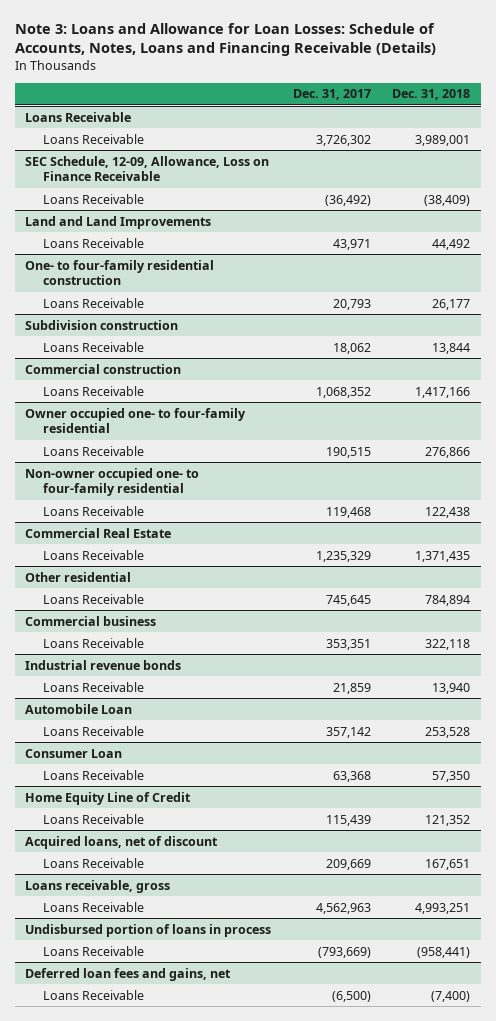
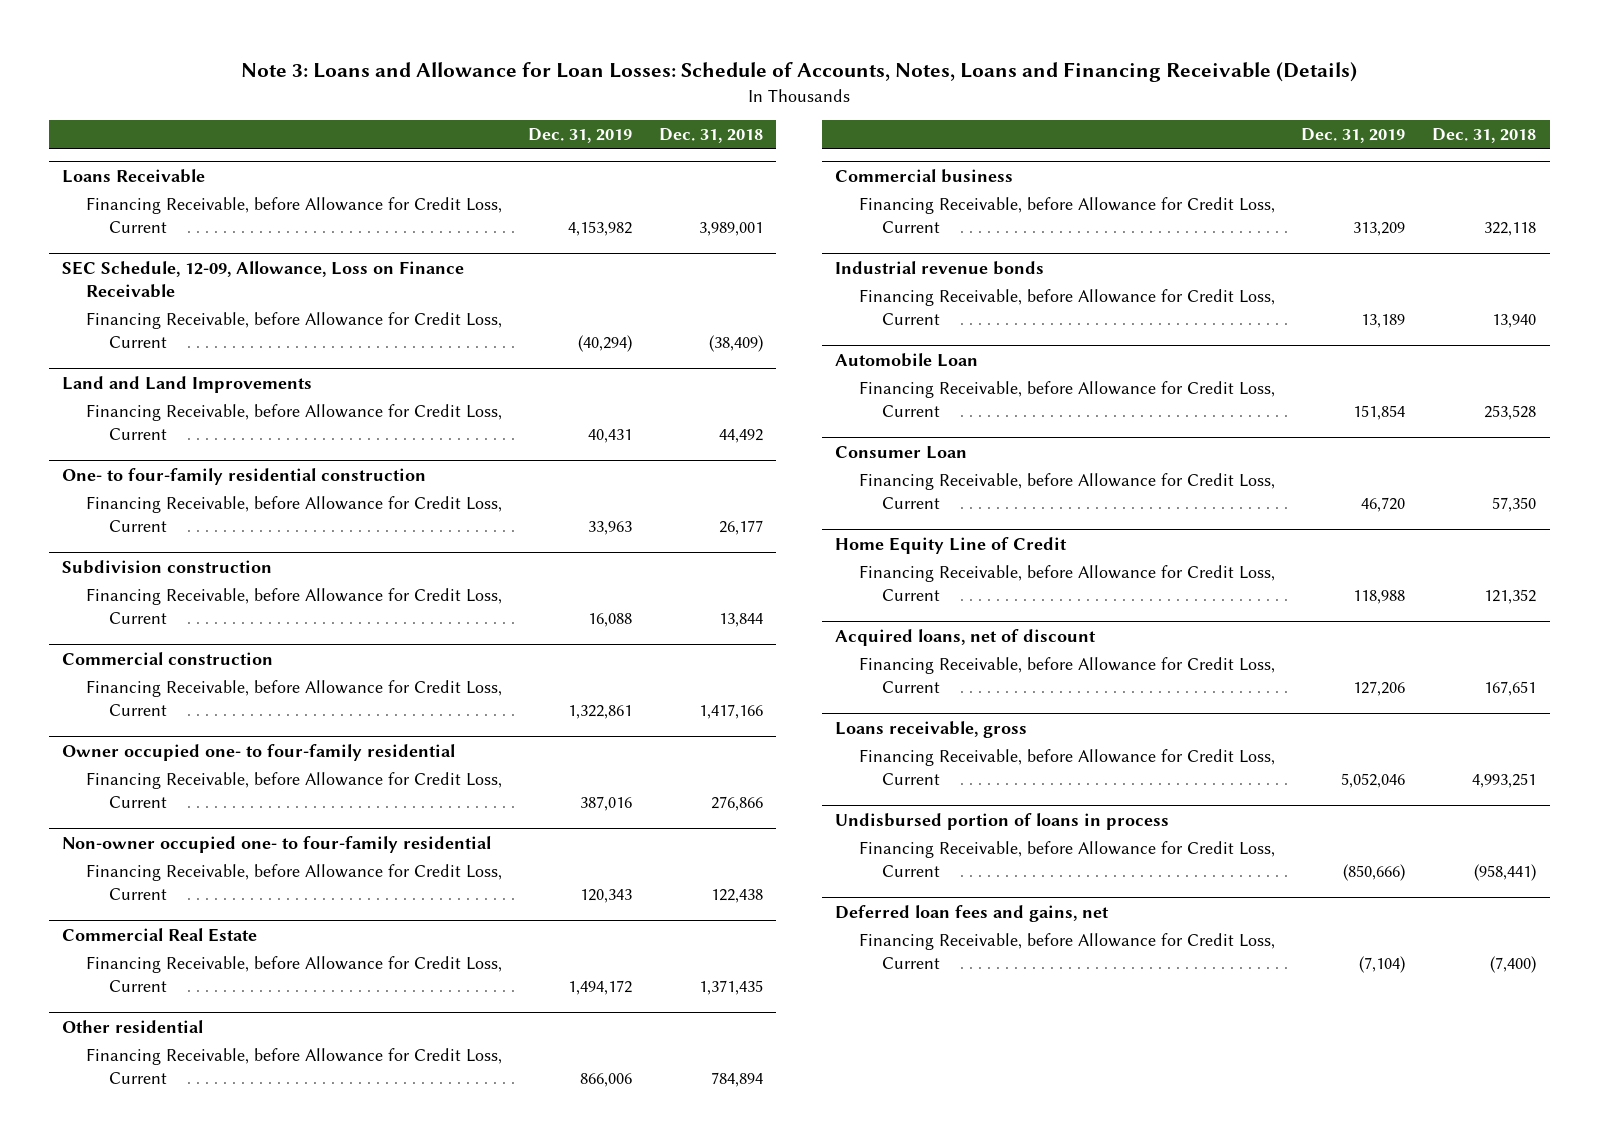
[292,89,371,101] Dec. 31, 2017 -> none
none -> [528,128,633,144] Dec. 31, 2019
[42,133,144,144] Loans Receivable -> [85,197,502,234] Financing Receivable, before Allowance for Credit Loss, Current
[42,193,144,204] Loans Receivable -> [85,312,502,349] Financing Receivable, before Allowance for Credit Loss, Current
[42,237,144,248] Loans Receivable -> [85,404,502,441] Financing Receivable, before Allowance for Credit Loss, Current
[42,297,144,308] Loans Receivable -> [85,496,502,533] Financing Receivable, before Allowance for Credit Loss, Current
[42,341,144,352] Loans Receivable -> [85,588,502,625] Financing Receivable, before Allowance for Credit Loss, Current
[42,385,144,396] Loans Receivable -> [85,680,502,717] Financing Receivable, before Allowance for Credit Loss, Current
[42,445,144,456] Loans Receivable -> [85,772,502,809] Financing Receivable, before Allowance for Credit Loss, Current
[42,505,144,516] Loans Receivable -> [85,864,502,901] Financing Receivable, before Allowance for Credit Loss, Current
[42,549,144,560] Loans Receivable -> [85,956,502,993] Financing Receivable, before Allowance for Credit Loss, Current
[42,593,144,604] Loans Receivable -> [85,1048,502,1085] Financing Receivable, before Allowance for Credit Loss, Current
[42,637,144,648] Loans Receivable -> [858,197,1275,234] Financing Receivable, before Allowance for Credit Loss, Current
[42,681,144,692] Loans Receivable -> [858,289,1275,326] Financing Receivable, before Allowance for Credit Loss, Current
[42,725,144,736] Loans Receivable -> [858,381,1275,418] Financing Receivable, before Allowance for Credit Loss, Current
[42,769,144,780] Loans Receivable -> [858,473,1275,510] Financing Receivable, before Allowance for Credit Loss, Current
[42,813,144,824] Loans Receivable -> [858,565,1275,602] Financing Receivable, before Allowance for Credit Loss, Current
[42,857,144,868] Loans Receivable -> [858,657,1275,694] Financing Receivable, before Allowance for Credit Loss, Current
[42,901,144,912] Loans Receivable -> [858,749,1275,786] Financing Receivable, before Allowance for Credit Loss, Current
[42,945,144,956] Loans Receivable -> [858,841,1275,878] Financing Receivable, before Allowance for Credit Loss, Current
[42,989,144,1000] Loans Receivable -> none
none -> [858,933,1275,970] Financing Receivable, before Allowance for Credit Loss, Current

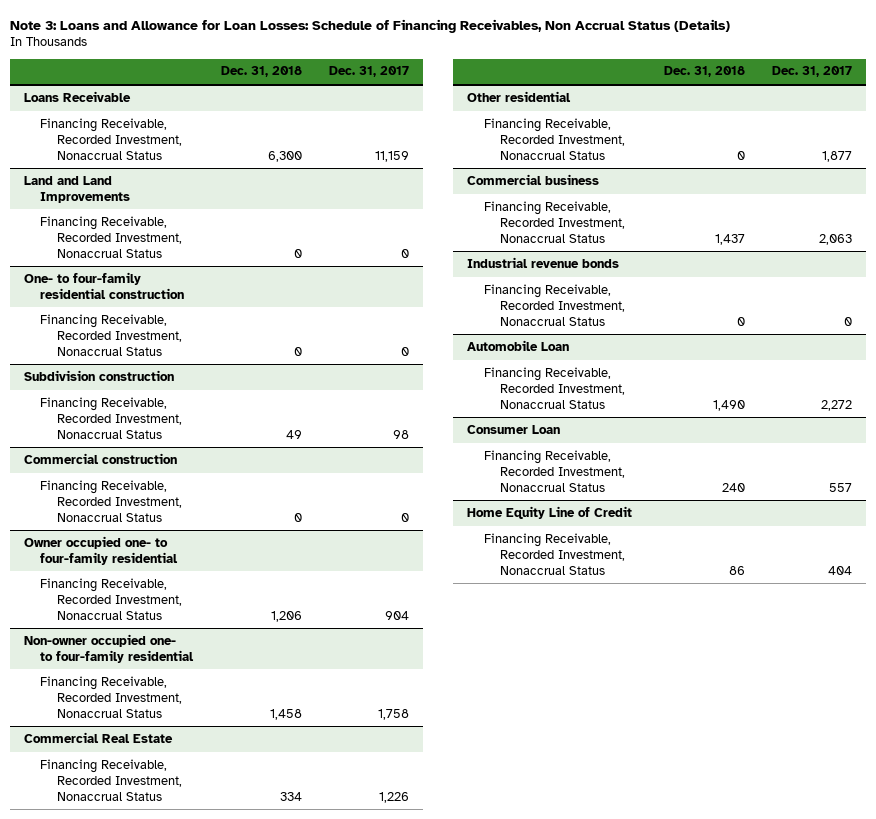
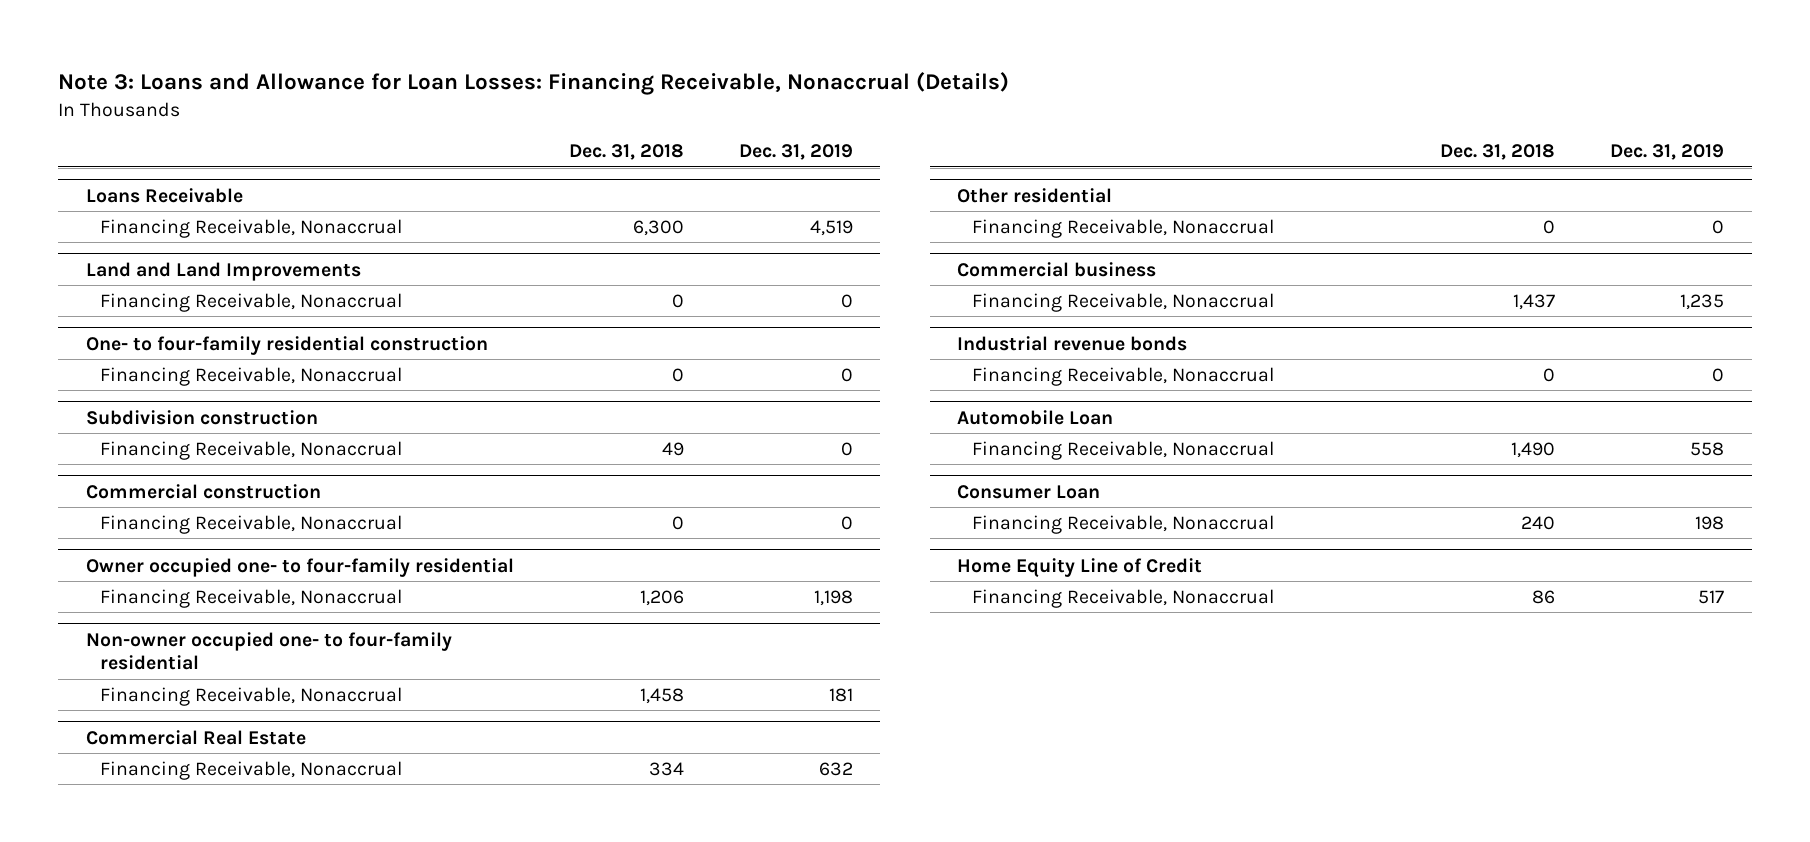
[10,18,731,33] Note 3: Loans and Allowance for Loan Losses: Schedule of Financing Receivables, Non Accrual Status (Details) -> [58,71,1010,95] Note 3: Loans and Allowance for Loan Losses: Financing Receivable, Nonaccrual (Details)
[328,66,409,78] Dec. 31, 2017 -> none
none -> [738,144,853,161] Dec. 31, 2019
[40,117,182,160] Financing Receivable, Recorded Investment, Nonaccrual Status -> [100,218,403,238] Financing Receivable, Nonaccrual
[40,215,182,258] Financing Receivable, Recorded Investment, Nonaccrual Status -> [100,292,403,312] Financing Receivable, Nonaccrual
[40,313,182,356] Financing Receivable, Recorded Investment, Nonaccrual Status -> [100,366,403,386] Financing Receivable, Nonaccrual
[40,396,182,439] Financing Receivable, Recorded Investment, Nonaccrual Status -> [100,440,403,460] Financing Receivable, Nonaccrual
[40,479,182,522] Financing Receivable, Recorded Investment, Nonaccrual Status -> [100,514,403,534] Financing Receivable, Nonaccrual
[40,577,182,620] Financing Receivable, Recorded Investment, Nonaccrual Status -> [100,588,403,608] Financing Receivable, Nonaccrual
[40,675,182,718] Financing Receivable, Recorded Investment, Nonaccrual Status -> [100,686,403,706] Financing Receivable, Nonaccrual
[40,758,182,801] Financing Receivable, Recorded Investment, Nonaccrual Status -> [100,760,403,780] Financing Receivable, Nonaccrual
[483,117,626,160] Financing Receivable, Recorded Investment, Nonaccrual Status -> [971,218,1274,238] Financing Receivable, Nonaccrual
[483,200,626,243] Financing Receivable, Recorded Investment, Nonaccrual Status -> [971,292,1274,312] Financing Receivable, Nonaccrual
[483,283,626,326] Financing Receivable, Recorded Investment, Nonaccrual Status -> [971,366,1274,386] Financing Receivable, Nonaccrual
[483,366,626,409] Financing Receivable, Recorded Investment, Nonaccrual Status -> [971,440,1274,460] Financing Receivable, Nonaccrual
[483,449,626,492] Financing Receivable, Recorded Investment, Nonaccrual Status -> [971,514,1274,534] Financing Receivable, Nonaccrual
[483,532,626,575] Financing Receivable, Recorded Investment, Nonaccrual Status -> [971,588,1274,608] Financing Receivable, Nonaccrual

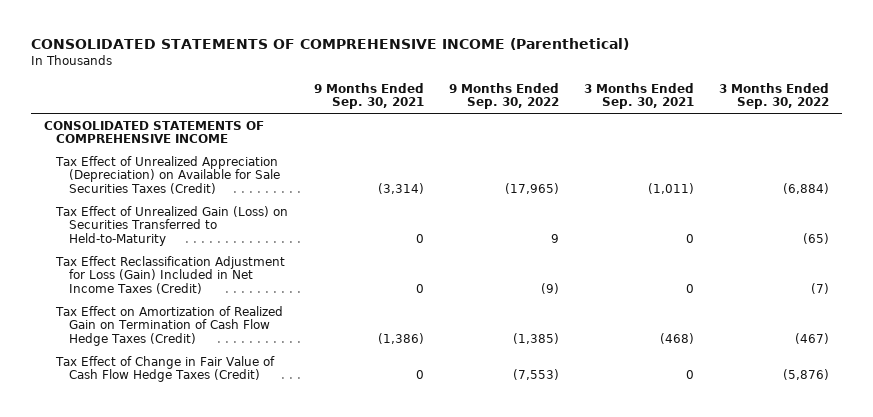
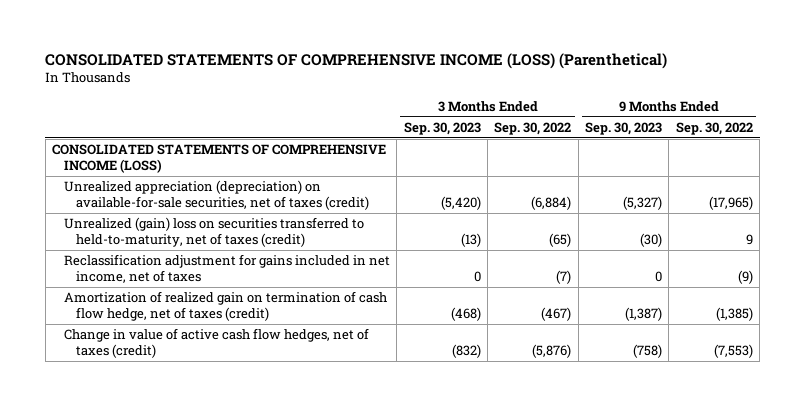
[31,38,630,51] CONSOLIDATED STATEMENTS OF COMPREHENSIVE INCOME (Parenthetical) -> [45,53,668,70] CONSOLIDATED STATEMENTS OF COMPREHENSIVE INCOME (LOSS) (Parenthetical)
[313,82,424,110] 9 Months Ended Sep. 30, 2021 -> none
[584,82,695,110] 3 Months Ended Sep. 30, 2021 -> none
none -> [403,121,481,135] Sep. 30, 2023
none -> [585,121,663,135] Sep. 30, 2023
[43,120,264,144] CONSOLIDATED STATEMENTS OF COMPREHENSIVE INCOME -> [51,144,386,173] CONSOLIDATED STATEMENTS OF COMPREHENSIVE INCOME (LOSS)
[55,155,280,194] Tax Effect of Unrealized Appreciation (Depreciation) on Available for Sale Securities Taxes (Credit) -> [63,180,370,210] Unrealized appreciation (depreciation) on available-for-sale securities, net of taxes (credit)
[55,205,289,246] Tax Effect of Unrealized Gain (Loss) on Securities Transferred to Held-to-Maturity -> [63,217,364,247] Unrealized (gain) loss on securities transferred to held-to-maturity, net of taxes (credit)
[55,255,286,294] Tax Effect Reclassification Adjustment for Loss (Gain) Included in Net Income Taxes (Credit) -> [63,254,390,283] Reclassification adjustment for gains included in net income, net of taxes
[55,305,284,346] Tax Effect on Amortization of Realized Gain on Termination of Cash Flow Hedge Taxes (Credit) -> [63,291,387,321] Amortization of realized gain on termination of cash flow hedge, net of taxes (credit)
[55,355,276,383] Tax Effect of Change in Fair Value of Cash Flow Hedge Taxes (Credit) -> [63,328,369,358] Change in value of active cash flow hedges, net of taxes (credit)

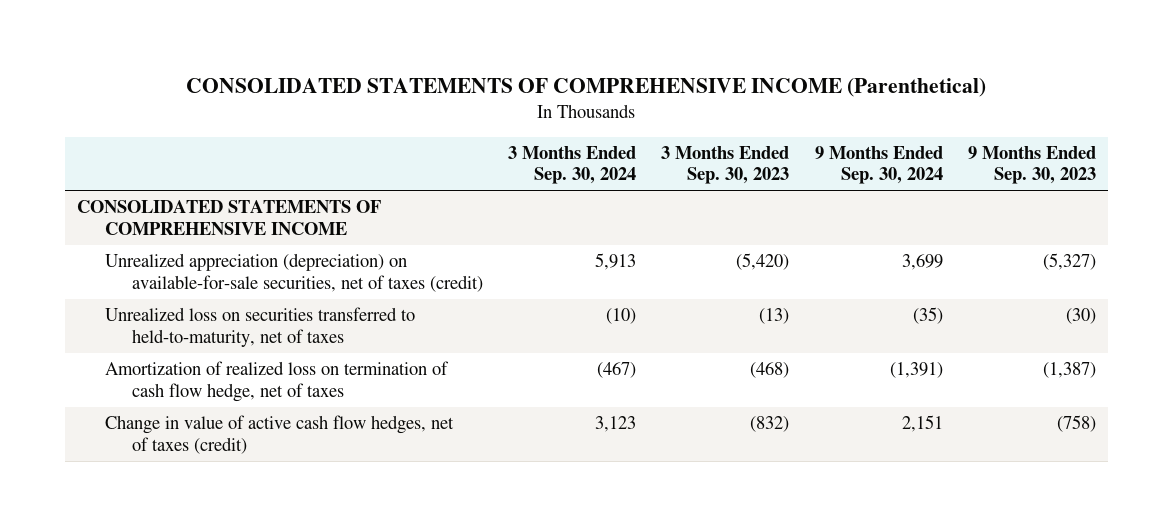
[45,53,668,70] CONSOLIDATED STATEMENTS OF COMPREHENSIVE INCOME (LOSS) (Parenthetical) -> [186,78,987,98] CONSOLIDATED STATEMENTS OF COMPREHENSIVE INCOME (Parenthetical)
[494,121,572,135] Sep. 30, 2022 -> none
[675,121,753,135] Sep. 30, 2022 -> none
none -> [508,145,637,185] 3 Months Ended Sep. 30, 2024
none -> [814,145,943,185] 9 Months Ended Sep. 30, 2024
[51,144,386,173] CONSOLIDATED STATEMENTS OF COMPREHENSIVE INCOME (LOSS) -> [77,200,382,235] CONSOLIDATED STATEMENTS OF COMPREHENSIVE INCOME
[63,254,390,283] Reclassification adjustment for gains included in net income, net of taxes -> none
[63,217,364,247] Unrealized (gain) loss on securities transferred to held-to-maturity, net of taxes (credit) -> [104,307,415,347] Unrealized loss on securities transferred to held-to-maturity, net of taxes
[63,291,387,321] Amortization of realized gain on termination of cash flow hedge, net of taxes (credit) -> [104,361,449,402] Amortization of realized loss on termination of cash flow hedge, net of taxes

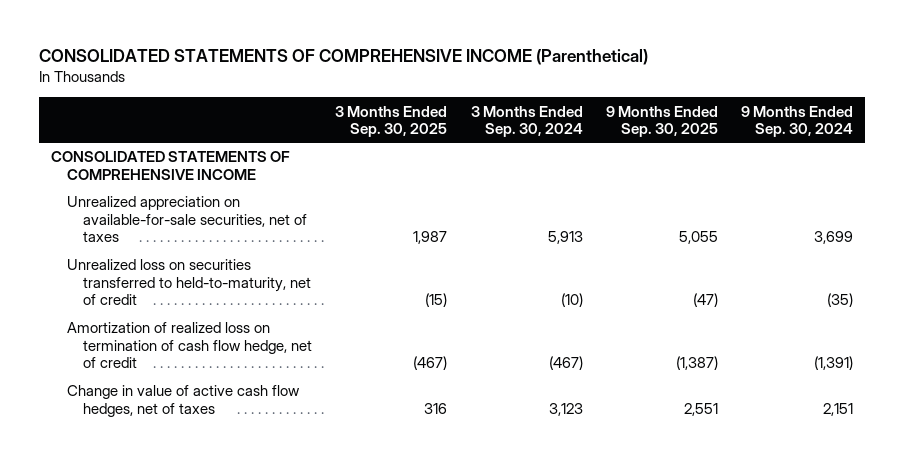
[661,145,790,185] 3 Months Ended Sep. 30, 2023 -> none
[967,145,1096,185] 9 Months Ended Sep. 30, 2023 -> none
none -> [335,105,448,137] 3 Months Ended Sep. 30, 2025
none -> [605,105,718,137] 9 Months Ended Sep. 30, 2025
[104,253,484,292] Unrealized appreciation (depreciation) on available-for-sale securities, net of taxes (credit) -> [66,196,308,242] Unrealized appreciation on available-for-sale securities, net of taxes
[104,307,415,347] Unrealized loss on securities transferred to held-to-maturity, net of taxes -> [66,259,312,305] Unrealized loss on securities transferred to held-to-maturity, net of credit
[104,361,449,402] Amortization of realized loss on termination of cash flow hedge, net of taxes -> [66,322,313,368] Amortization of realized loss on termination of cash flow hedge, net of credit
[104,415,454,454] Change in value of active cash flow hedges, net of taxes (credit) -> [66,385,300,417] Change in value of active cash flow hedges, net of taxes

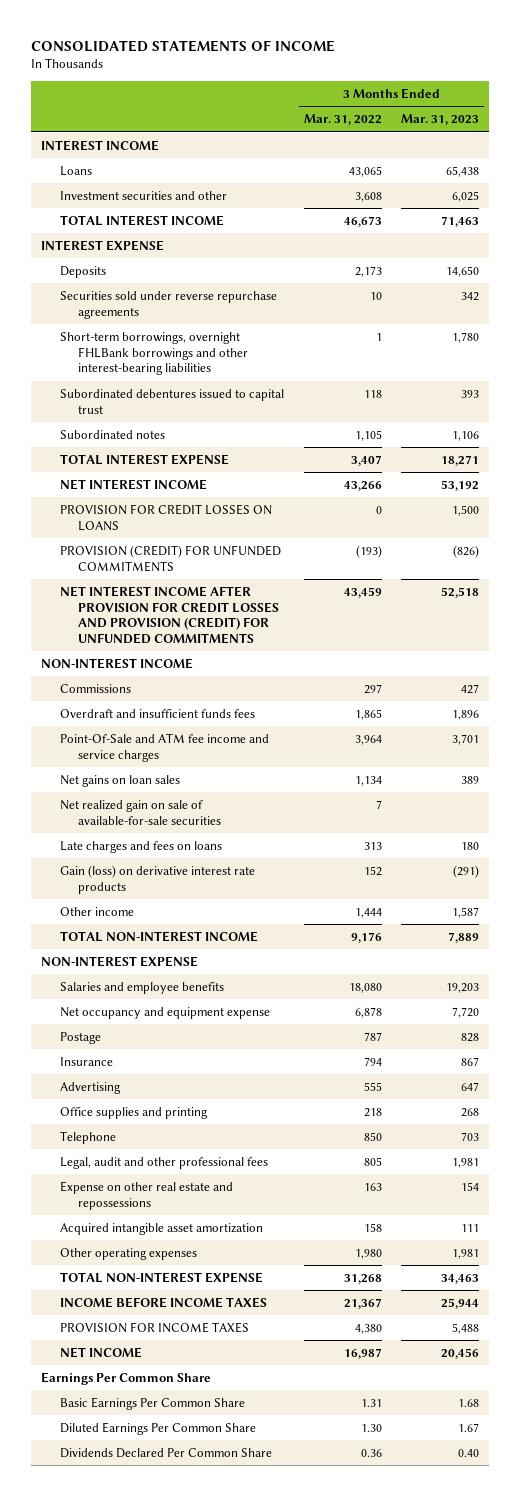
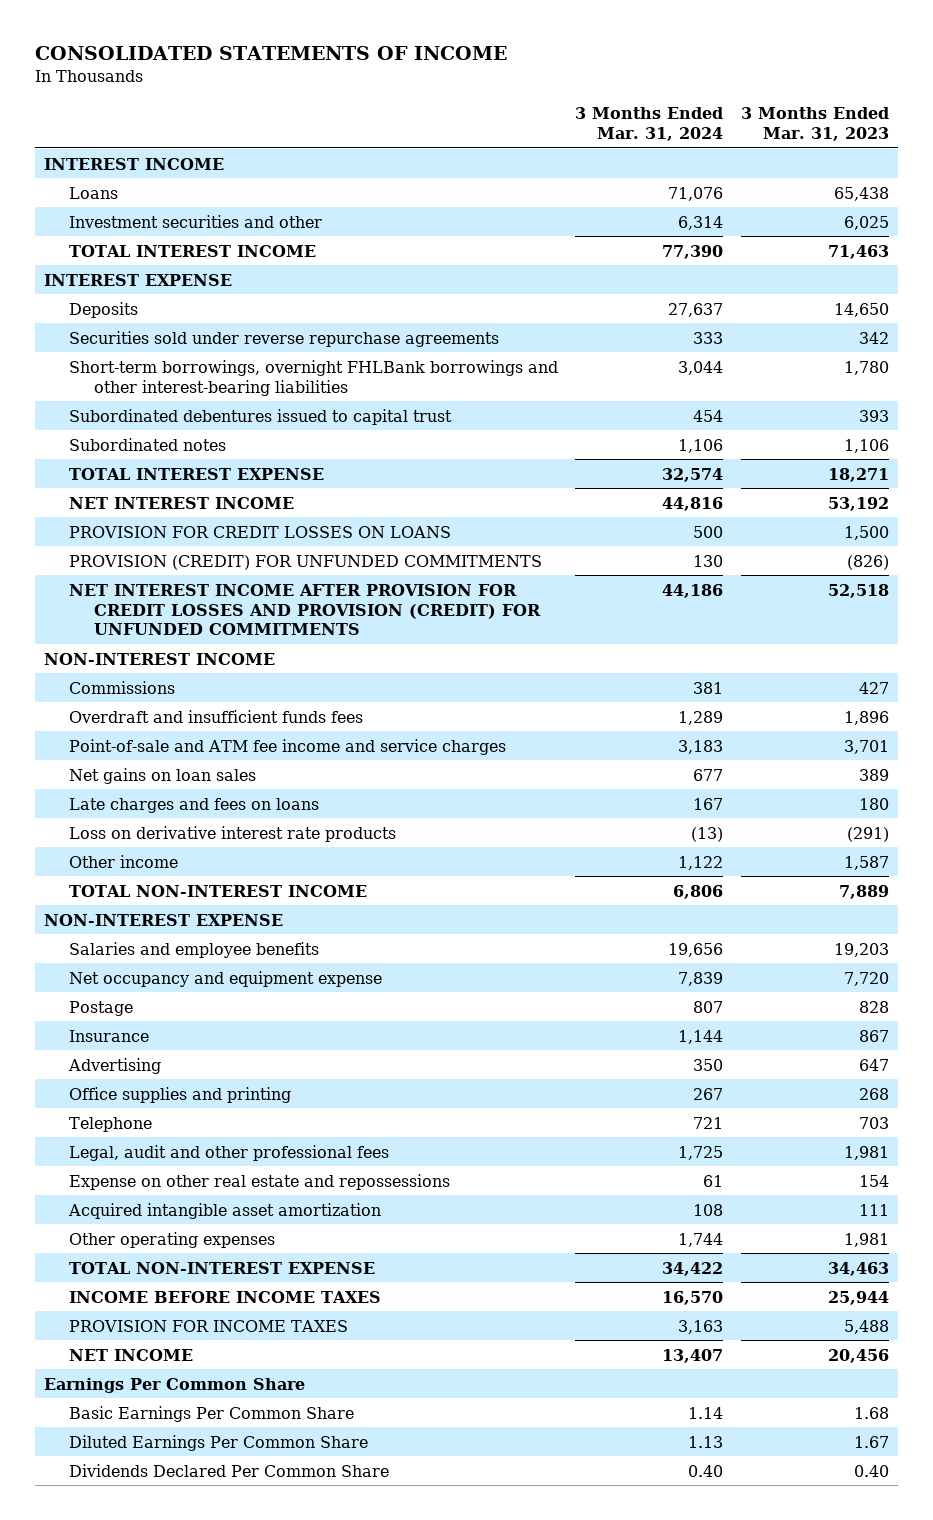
[303,114,382,126] Mar. 31, 2022 -> none
none -> [575,106,724,141] 3 Months Ended Mar. 31, 2024
[59,732,269,762] Point-Of-Sale and ATM fee income and service charges -> [68,738,506,755] Point-of-sale and ATM fee income and service charges
[59,799,222,825] Net realized gain on sale of available-for-sale securities -> none
[59,864,255,894] Gain (loss) on derivative interest rate products -> [68,825,396,842] Loss on derivative interest rate products

